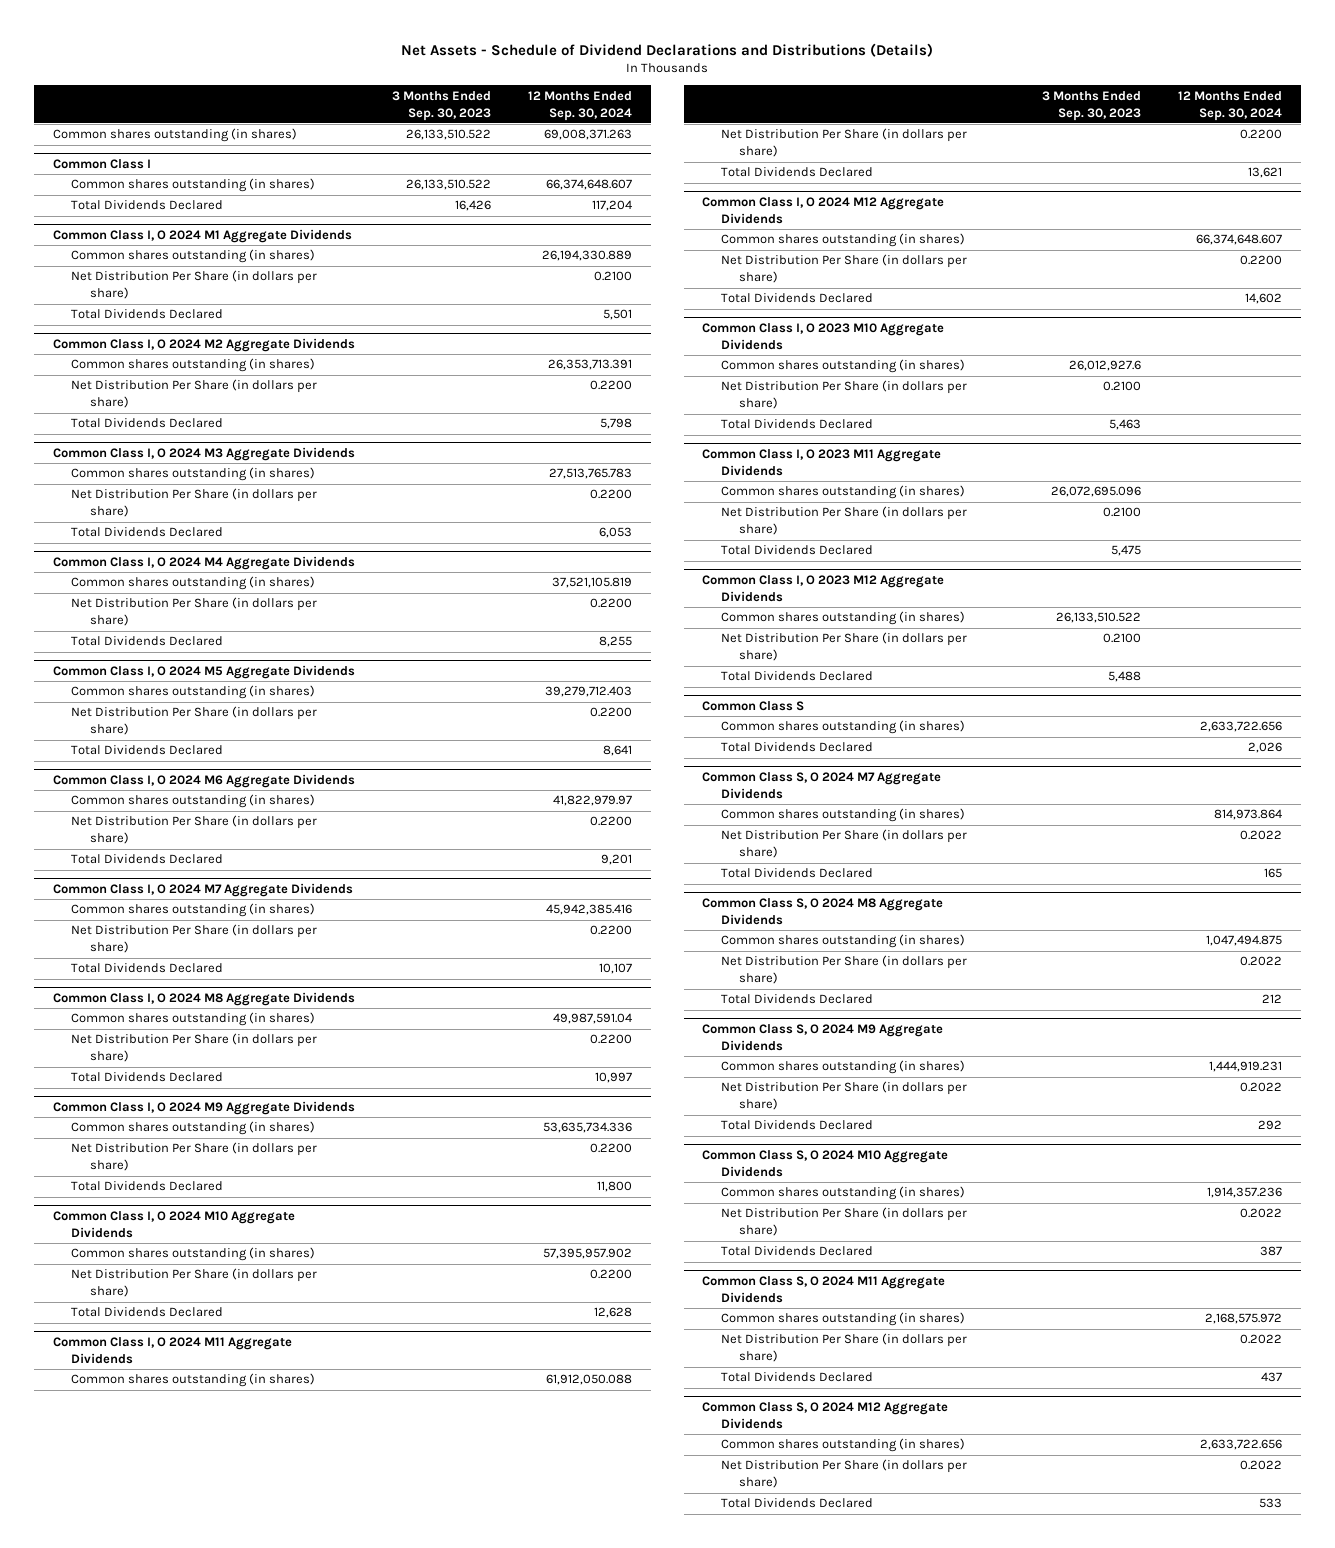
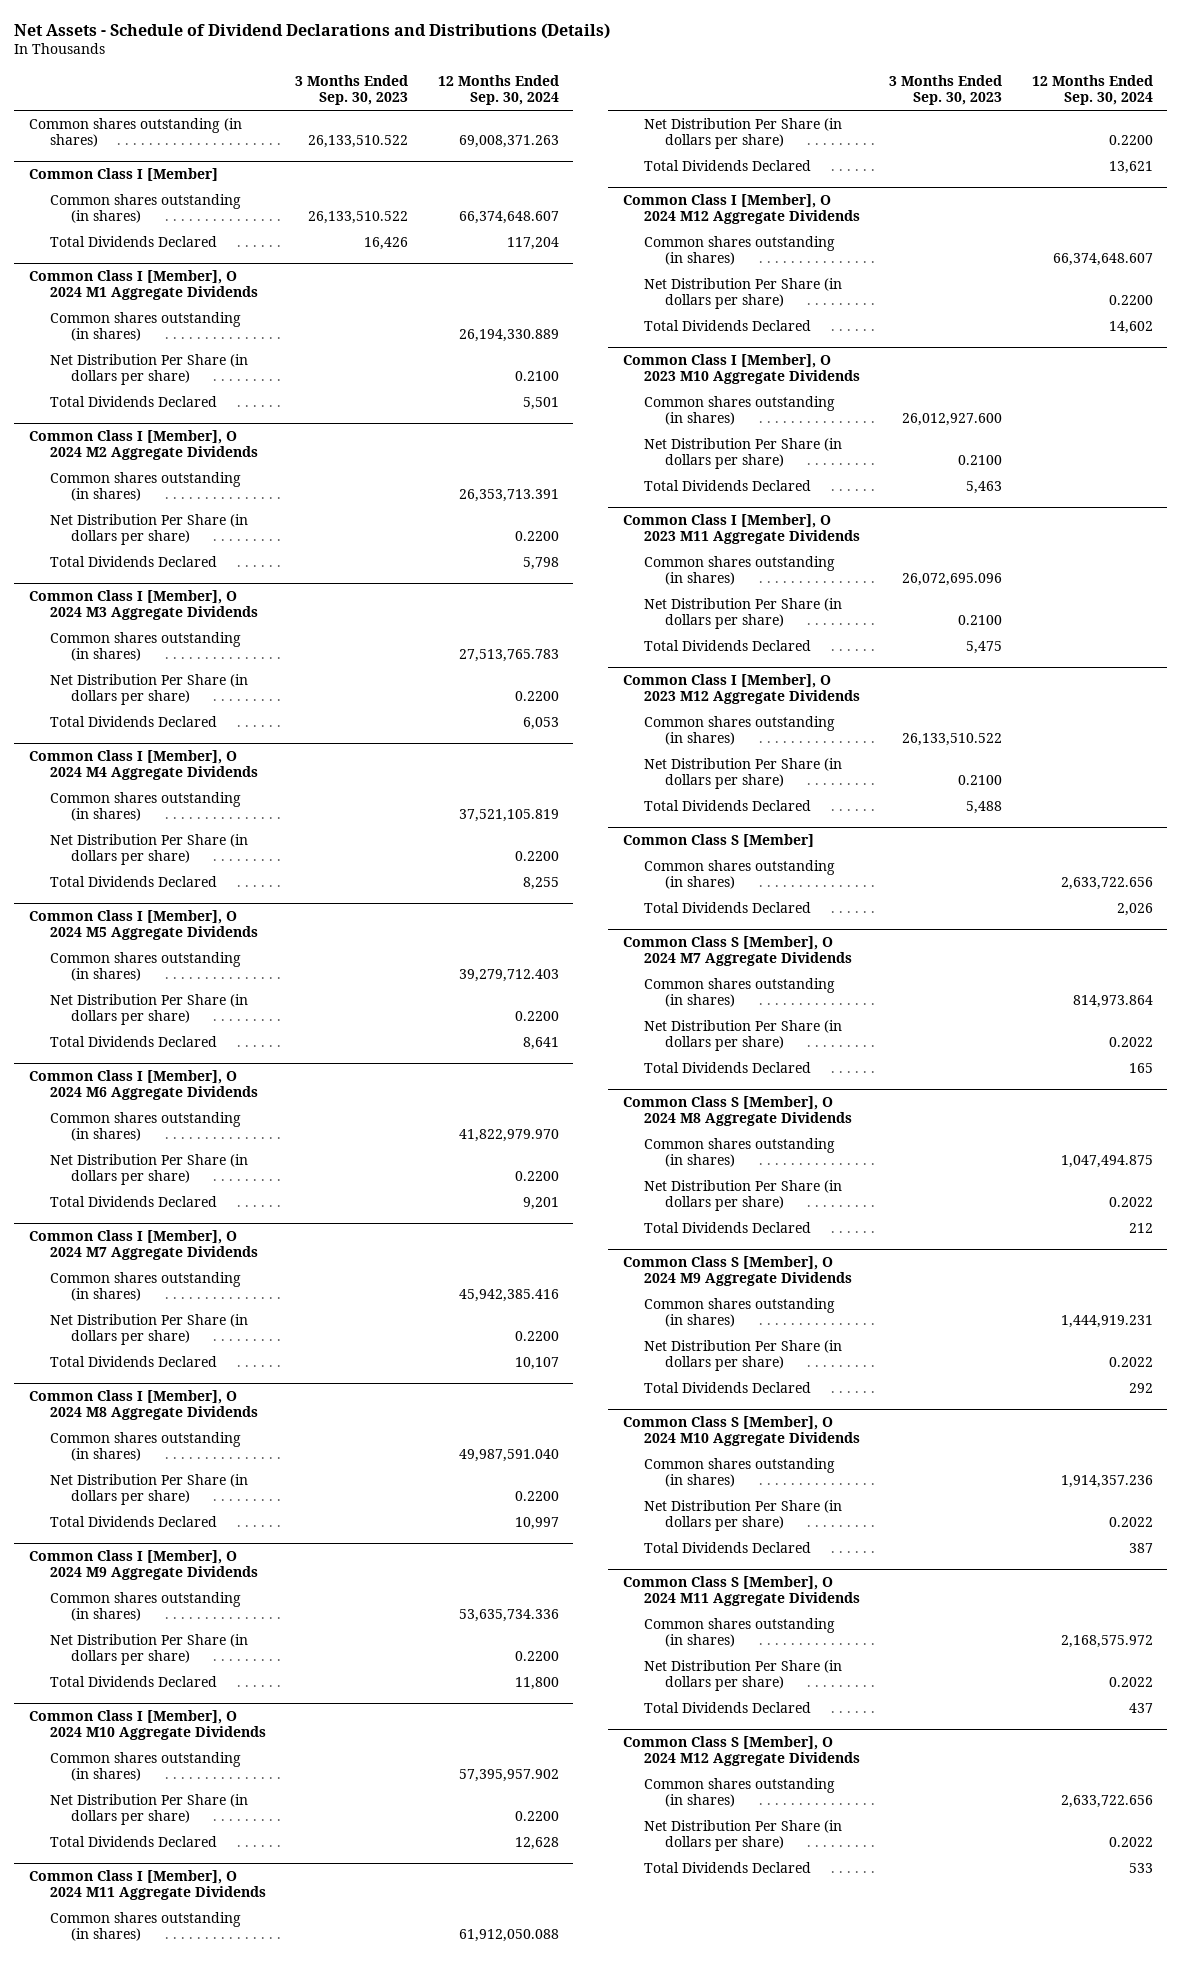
[52,158,151,169] Common Class I -> [28,168,218,182] Common Class I [Member]
[52,228,352,243] Common Class I, O 2024 M1 Aggregate Dividends -> [28,270,258,301] Common Class I [Member], O 2024 M1 Aggregate Dividends
[52,337,355,352] Common Class I, O 2024 M2 Aggregate Dividends -> [28,430,258,461] Common Class I [Member], O 2024 M2 Aggregate Dividends
[52,446,355,461] Common Class I, O 2024 M3 Aggregate Dividends -> [28,590,258,621] Common Class I [Member], O 2024 M3 Aggregate Dividends
[52,555,355,570] Common Class I, O 2024 M4 Aggregate Dividends -> [28,750,258,781] Common Class I [Member], O 2024 M4 Aggregate Dividends
[52,664,355,679] Common Class I, O 2024 M5 Aggregate Dividends -> [28,910,258,941] Common Class I [Member], O 2024 M5 Aggregate Dividends
[52,773,355,788] Common Class I, O 2024 M6 Aggregate Dividends -> [28,1070,258,1101] Common Class I [Member], O 2024 M6 Aggregate Dividends
[553,795,633,807] 41,822,979.97 -> [458,1129,559,1143] 41,822,979.970
[52,882,353,897] Common Class I, O 2024 M7 Aggregate Dividends -> [28,1230,258,1261] Common Class I [Member], O 2024 M7 Aggregate Dividends
[52,991,355,1006] Common Class I, O 2024 M8 Aggregate Dividends -> [28,1390,258,1421] Common Class I [Member], O 2024 M8 Aggregate Dividends
[553,1013,633,1025] 49,987,591.04 -> [458,1449,559,1463] 49,987,591.040
[52,1100,355,1115] Common Class I, O 2024 M9 Aggregate Dividends -> [28,1550,258,1581] Common Class I [Member], O 2024 M9 Aggregate Dividends
[52,1210,295,1238] Common Class I, O 2024 M10 Aggregate Dividends -> [28,1710,266,1741] Common Class I [Member], O 2024 M10 Aggregate Dividends
[52,1336,292,1364] Common Class I, O 2024 M11 Aggregate Dividends -> [28,1870,266,1901] Common Class I [Member], O 2024 M11 Aggregate Dividends
[702,196,945,224] Common Class I, O 2024 M12 Aggregate Dividends -> [622,194,861,225] Common Class I [Member], O 2024 M12 Aggregate Dividends
[702,322,945,350] Common Class I, O 2023 M10 Aggregate Dividends -> [622,354,861,385] Common Class I [Member], O 2023 M10 Aggregate Dividends
[1068,360,1141,372] 26,012,927.6 -> [902,413,1003,427] 26,012,927.600
[702,448,942,476] Common Class I, O 2023 M11 Aggregate Dividends -> [622,514,861,545] Common Class I [Member], O 2023 M11 Aggregate Dividends
[702,574,945,602] Common Class I, O 2023 M12 Aggregate Dividends -> [622,674,861,705] Common Class I [Member], O 2023 M12 Aggregate Dividends
[702,700,805,711] Common Class S -> [622,834,814,848] Common Class S [Member]
[702,771,942,799] Common Class S, O 2024 M7 Aggregate Dividends -> [622,936,853,967] Common Class S [Member], O 2024 M7 Aggregate Dividends
[702,897,944,925] Common Class S, O 2024 M8 Aggregate Dividends -> [622,1096,853,1127] Common Class S [Member], O 2024 M8 Aggregate Dividends
[702,1023,944,1051] Common Class S, O 2024 M9 Aggregate Dividends -> [622,1256,853,1287] Common Class S [Member], O 2024 M9 Aggregate Dividends
[702,1149,949,1177] Common Class S, O 2024 M10 Aggregate Dividends -> [622,1416,861,1447] Common Class S [Member], O 2024 M10 Aggregate Dividends
[702,1275,946,1303] Common Class S, O 2024 M11 Aggregate Dividends -> [622,1576,861,1607] Common Class S [Member], O 2024 M11 Aggregate Dividends
[702,1401,949,1429] Common Class S, O 2024 M12 Aggregate Dividends -> [622,1736,861,1767] Common Class S [Member], O 2024 M12 Aggregate Dividends

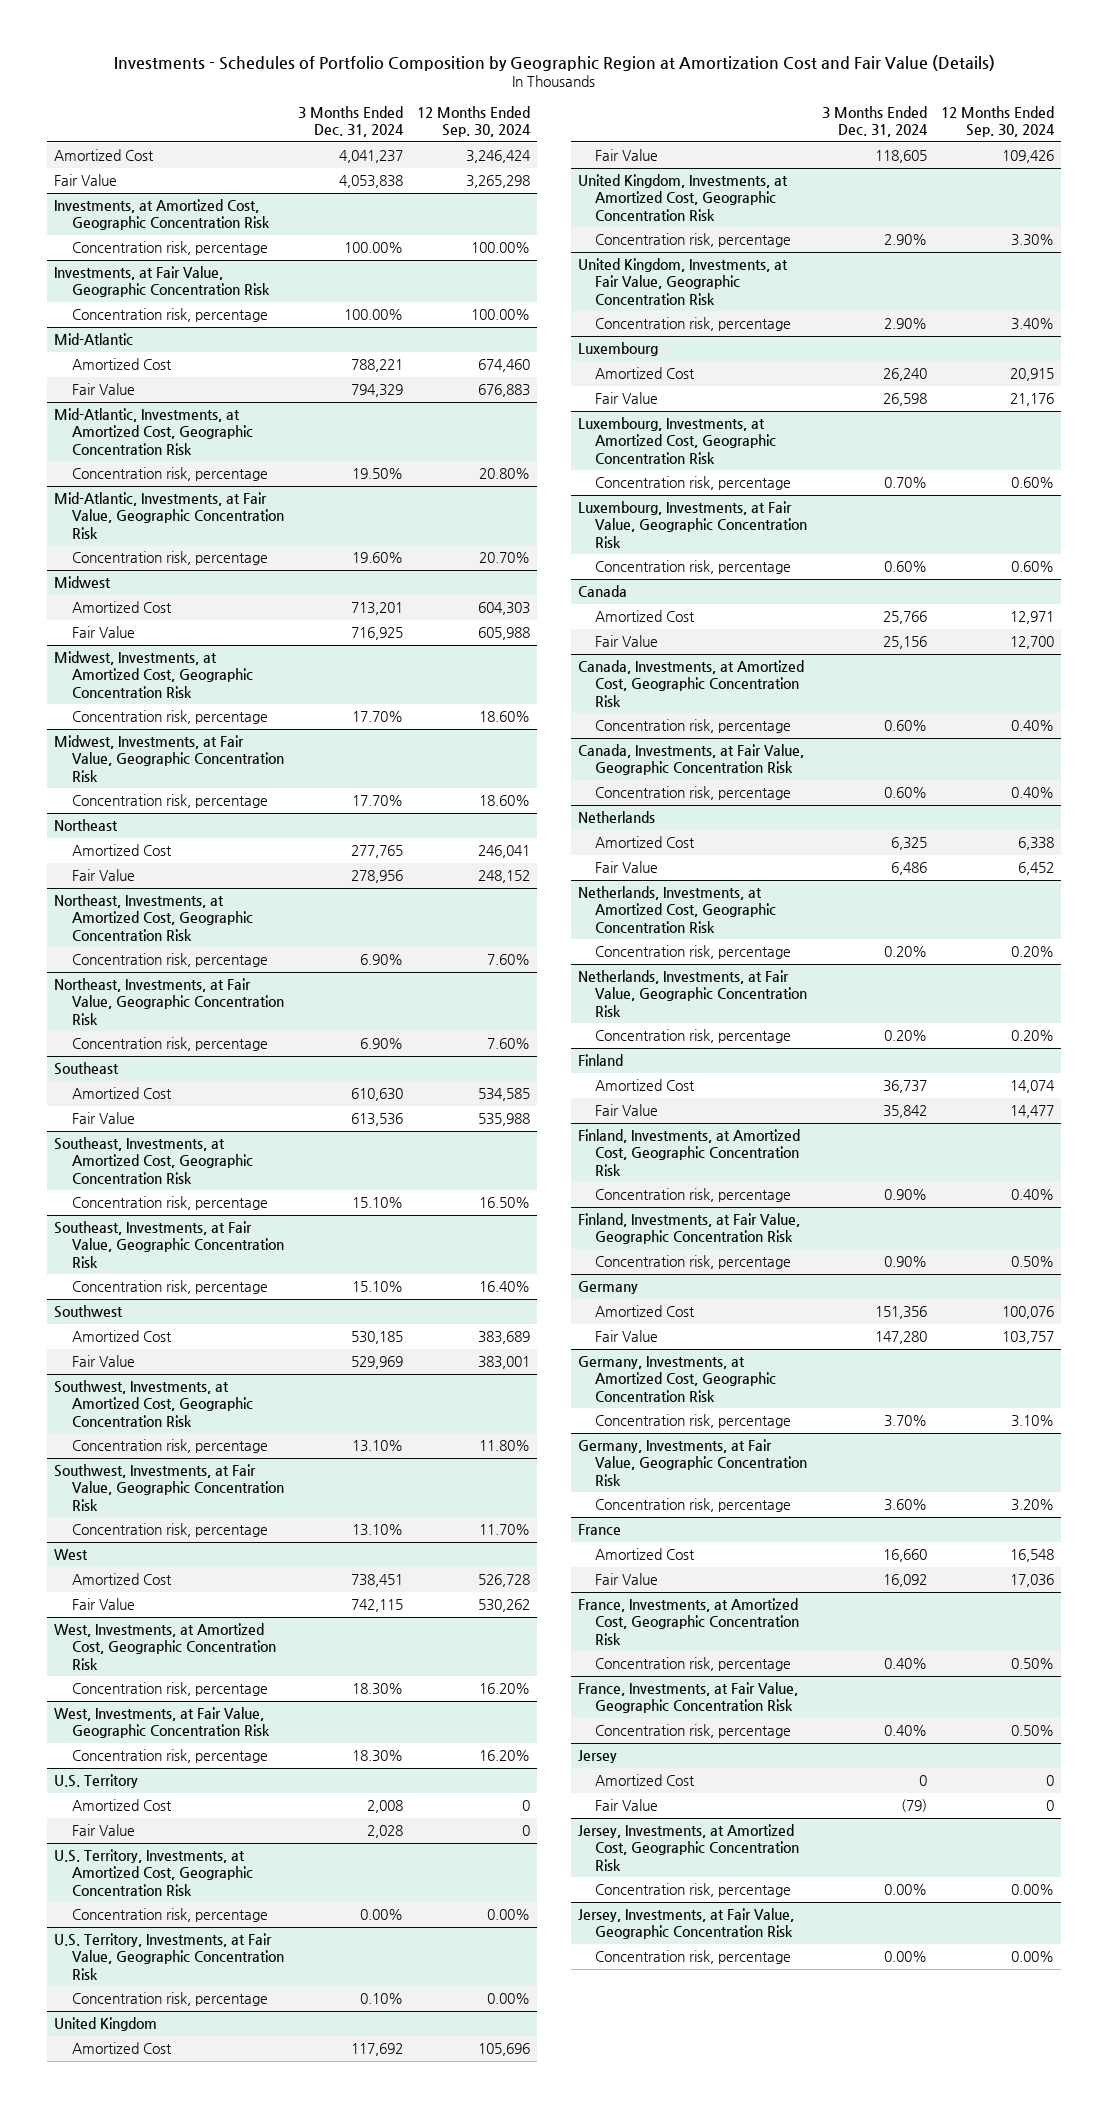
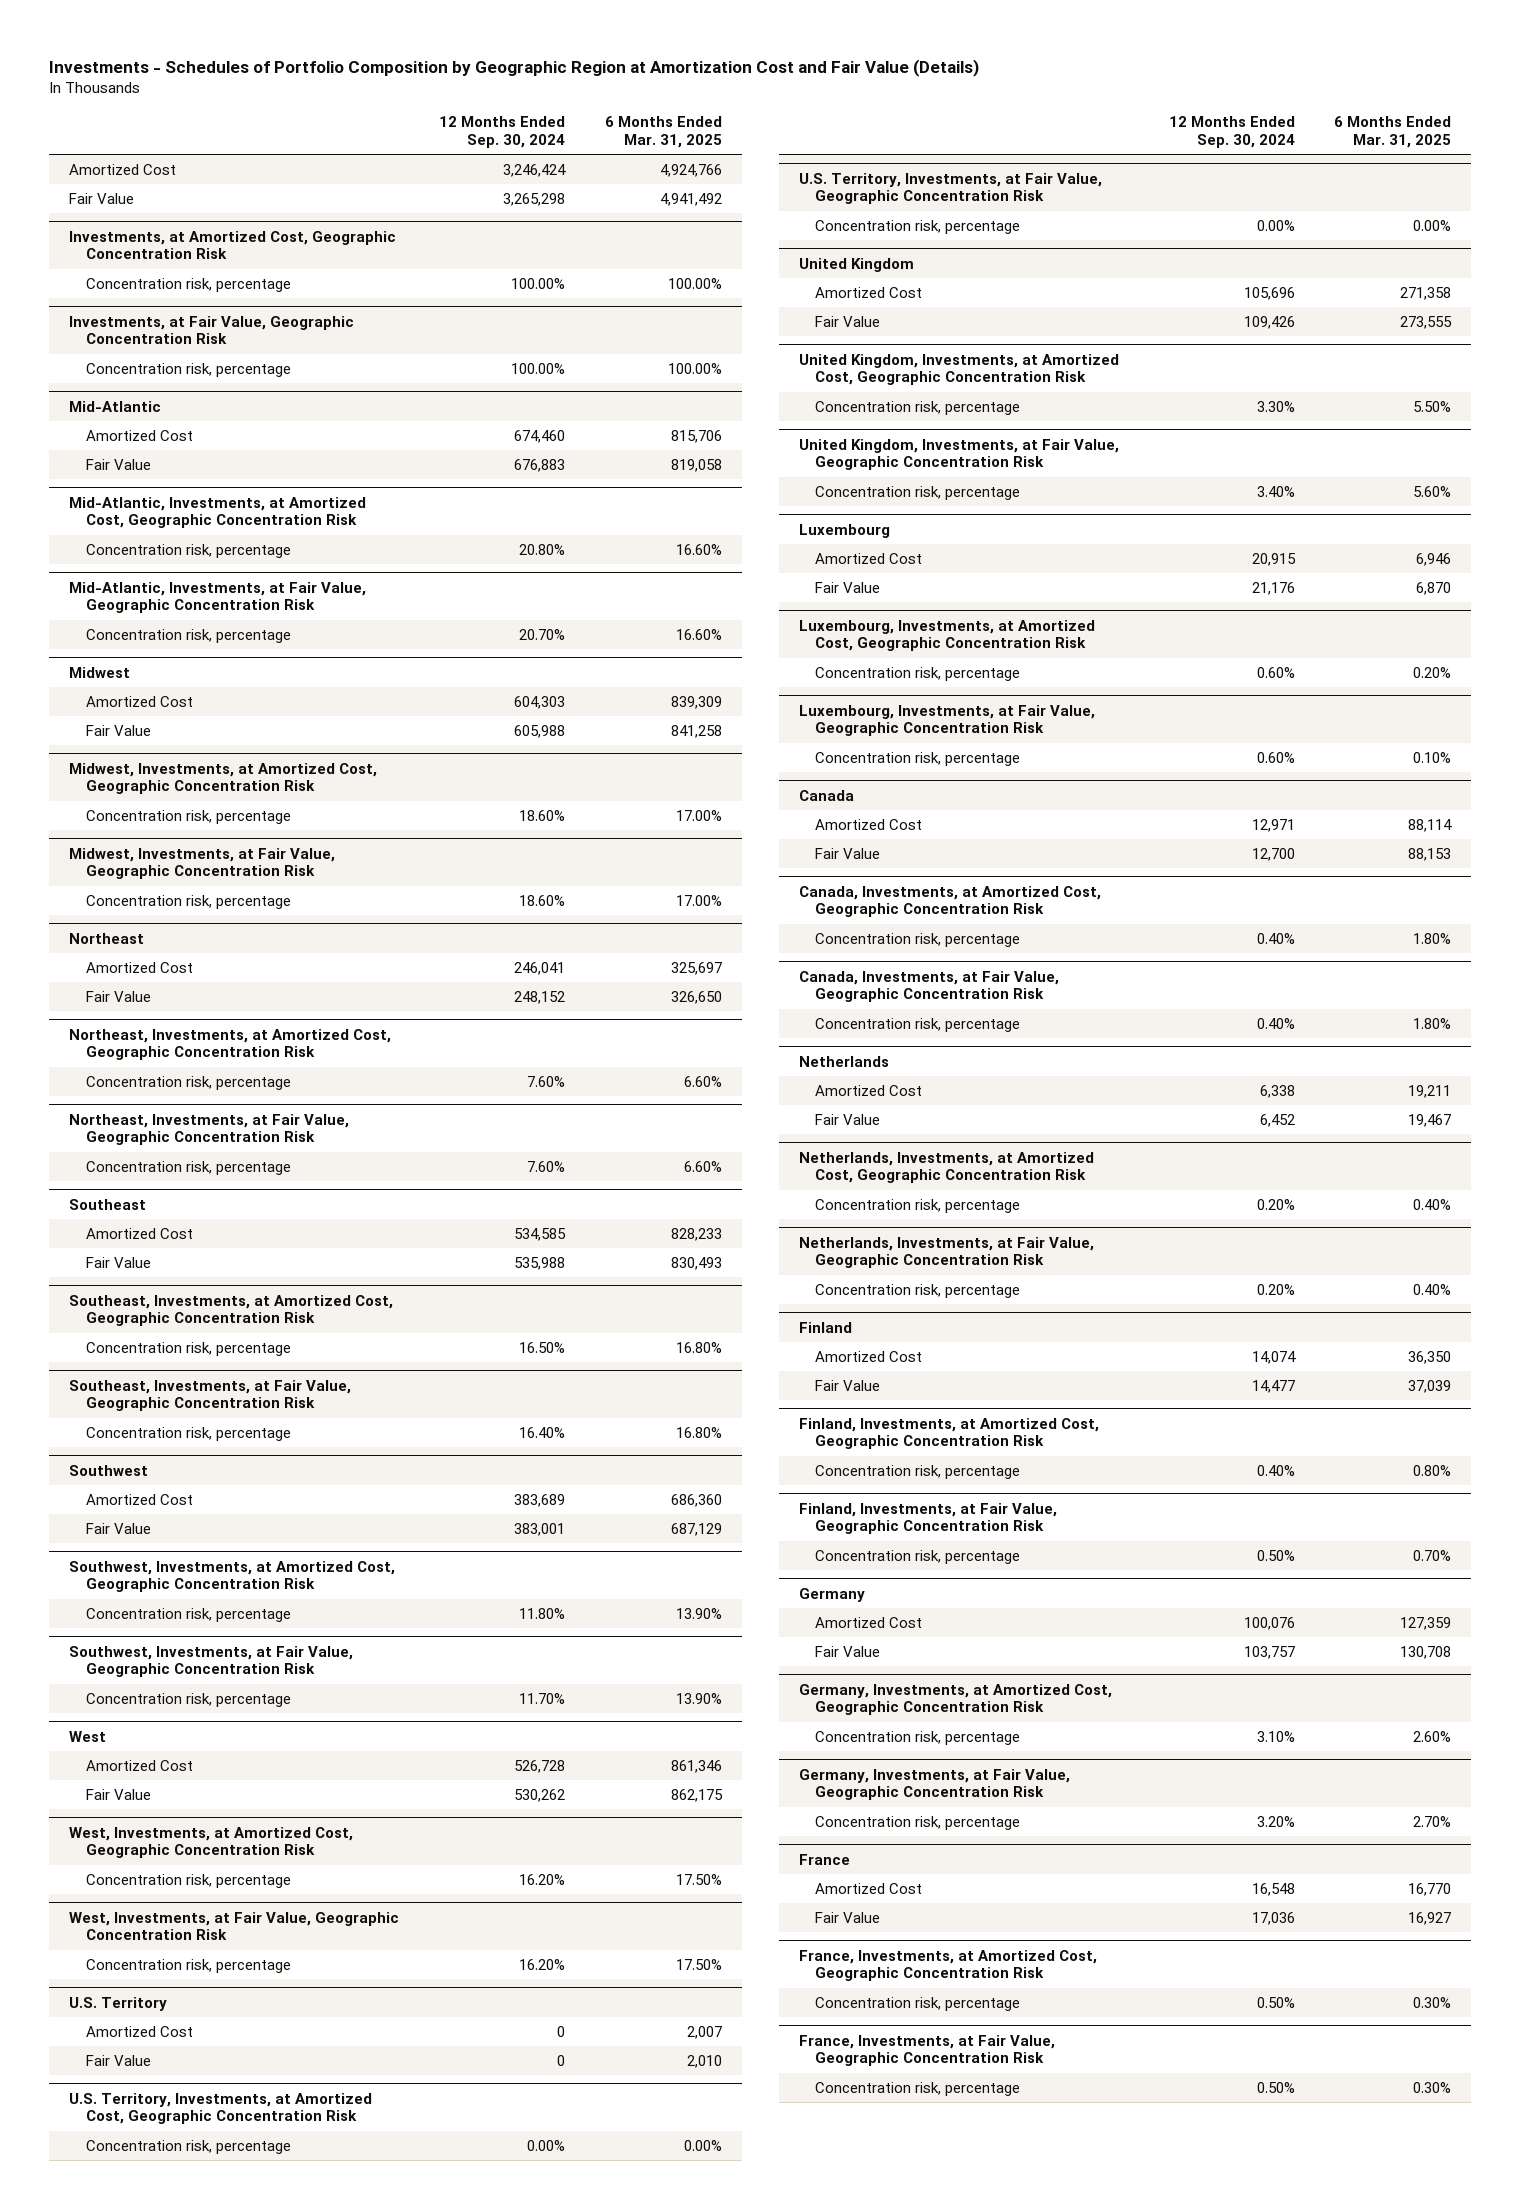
[297,105,404,138] 3 Months Ended Dec. 31, 2024 -> none
none -> [604,116,722,148] 6 Months Ended Mar. 31, 2025
[577,1750,617,1764] Jersey -> none
[595,1774,696,1787] Amortized Cost -> none
[595,1799,659,1812] Fair Value -> none
[577,1824,800,1871] Jersey, Investments, at Amortized Cost, Geographic Concentration Risk -> none
[595,1883,792,1898] Concentration risk, percentage -> none
[577,1908,794,1940] Jersey, Investments, at Fair Value, Geographic Concentration Risk -> none
[595,1950,792,1965] Concentration risk, percentage -> none

